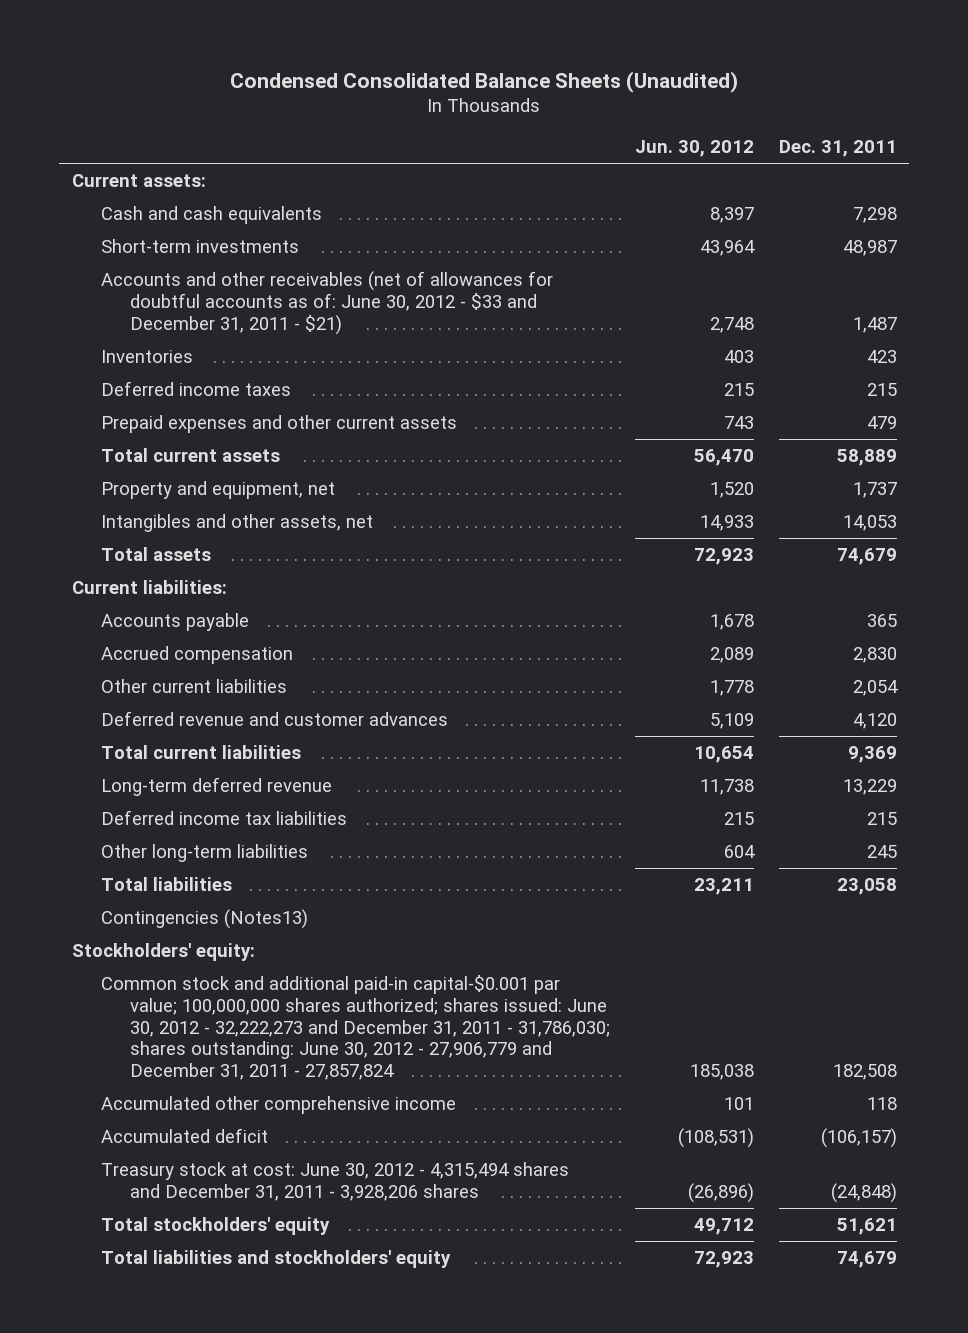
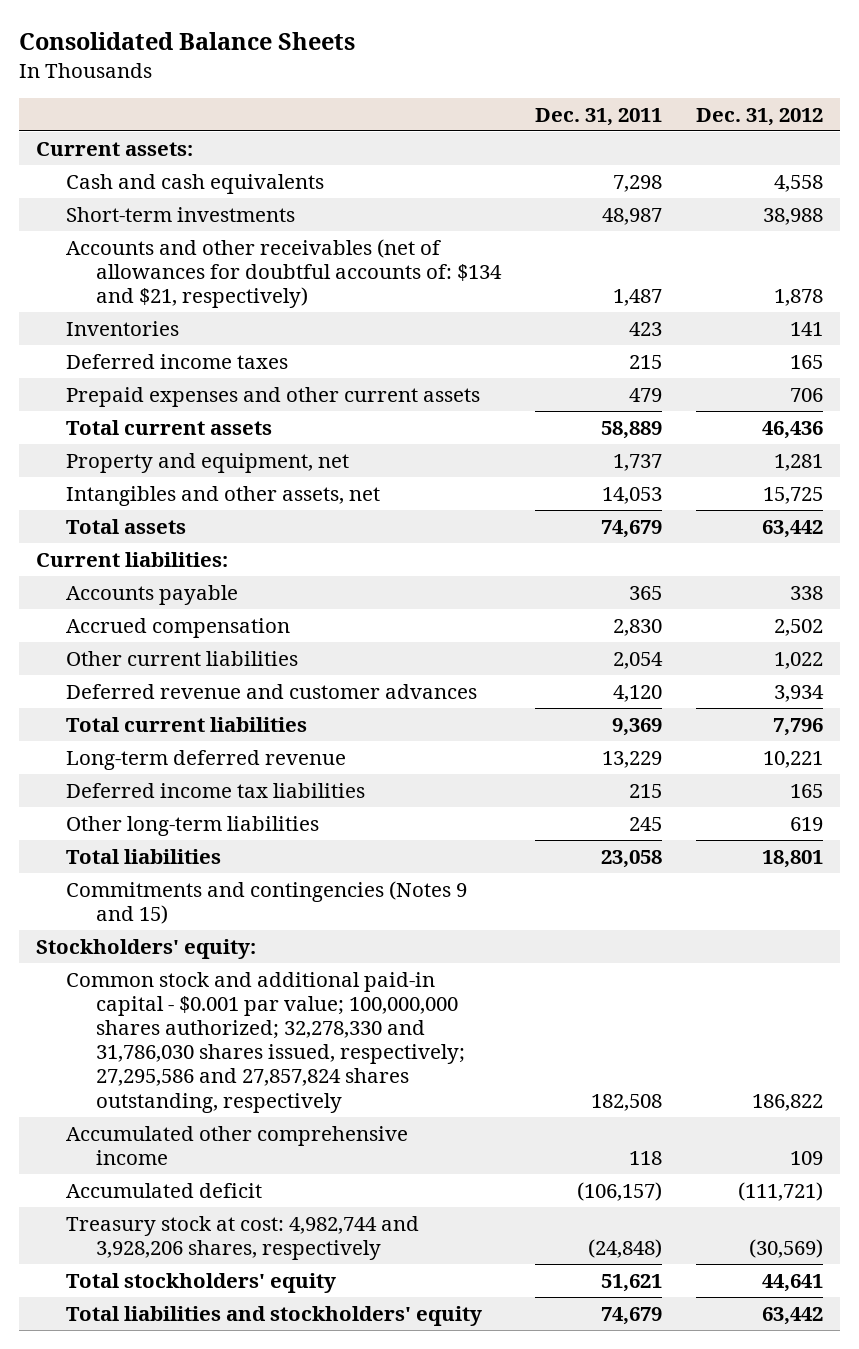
[230,70,739,93] Condensed Consolidated Balance Sheets (Unaudited) -> [18,32,355,51] Consolidated Balance Sheets
[634,140,754,158] Jun. 30, 2012 -> none
none -> [695,107,823,126] Dec. 31, 2012
[100,270,553,335] Accounts and other receivables (net of allowances for doubtful accounts as of: June 30, 2012 - $33 and December 31, 2011 - $21) -> [65,238,503,309] Accounts and other receivables (net of allowances for doubtful accounts of: $134 and $21, respectively)
[100,908,308,929] Contingencies (Notes13) -> [65,880,467,924] Commitments and contingencies (Notes 9 and 15)
[100,974,610,1081] Common stock and additional paid-in capital-$0.001 par value; 100,000,000 shares authorized; shares issued: June 30, 2012 - 32,222,273 and December 31, 2011 - 31,786,030; shares outstanding: June 30, 2012 - 27,906,779 and December 31, 2011 - 27,857,824 -> [65,971,466,1113] Common stock and additional paid-in capital - $0.001 par value; 100,000,000 shares authorized; 32,278,330 and 31,786,030 shares issued, respectively; 27,295,586 and 27,857,824 shares outstanding, respectively
[100,1161,569,1201] Treasury stock at cost: June 30, 2012 - 4,315,494 shares and December 31, 2011 - 3,928,206 shares -> [65,1215,419,1260] Treasury stock at cost: 4,982,744 and 3,928,206 shares, respectively

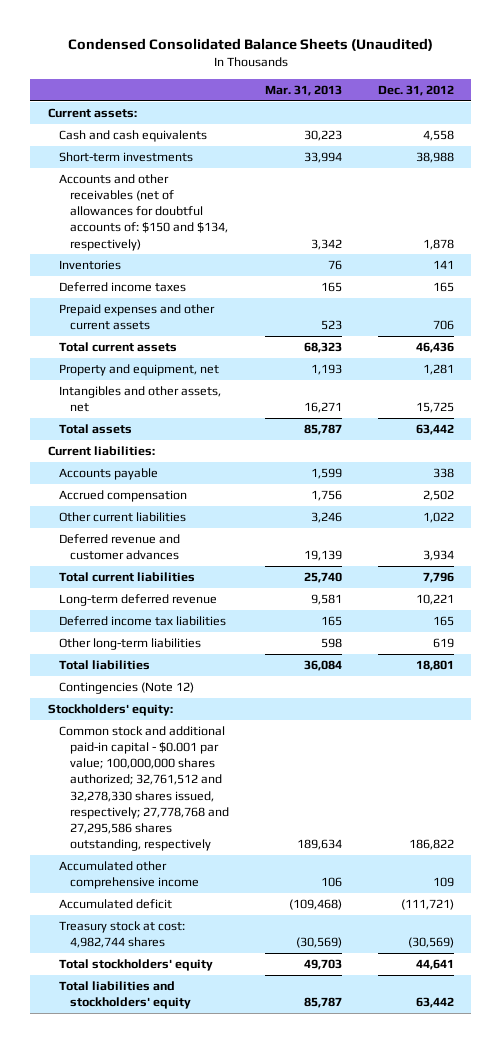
[18,32,355,51] Consolidated Balance Sheets -> [67,38,433,52] Condensed Consolidated Balance Sheets (Unaudited)
[535,107,663,126] Dec. 31, 2011 -> none
none -> [264,84,342,96] Mar. 31, 2013
[65,238,503,309] Accounts and other receivables (net of allowances for doubtful accounts of: $134 and $21, respectively) -> [58,174,229,251] Accounts and other receivables (net of allowances for doubtful accounts of: $150 and $134, respectively)
[65,880,467,924] Commitments and contingencies (Notes 9 and 15) -> [58,682,194,695] Contingencies (Note 12)
[65,971,466,1113] Common stock and additional paid-in capital - $0.001 par value; 100,000,000 shares authorized; 32,278,330 and 31,786,030 shares issued, respectively; 27,295,586 and 27,857,824 shares outstanding, respectively -> [58,726,230,851] Common stock and additional paid-in capital - $0.001 par value; 100,000,000 shares authorized; 32,761,512 and 32,278,330 shares issued, respectively; 27,778,768 and 27,295,586 shares outstanding, respectively
[65,1215,419,1260] Treasury stock at cost: 4,982,744 and 3,928,206 shares, respectively -> [58,921,185,949] Treasury stock at cost: 4,982,744 shares

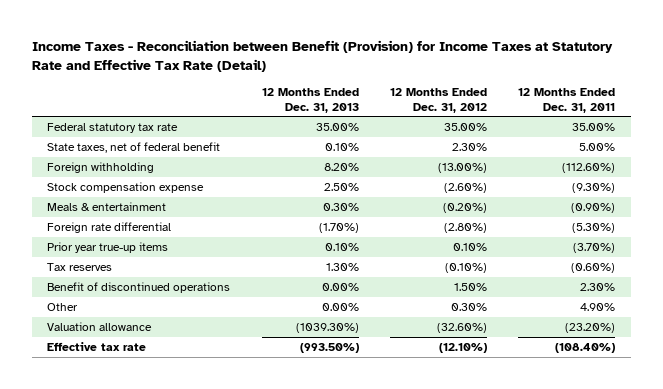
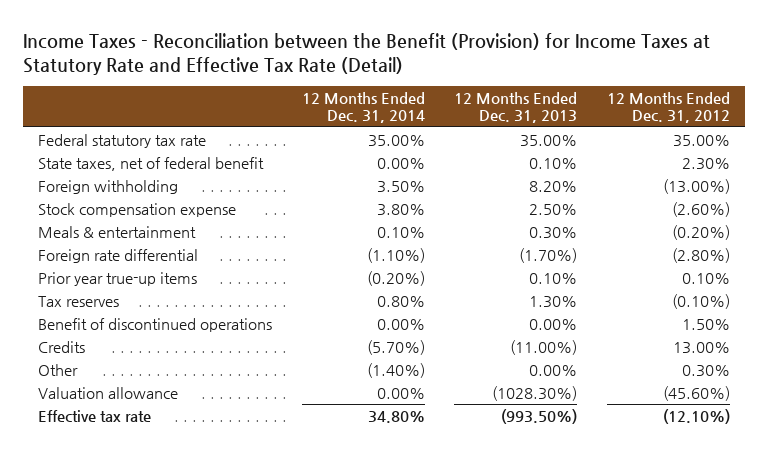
[31,39,613,72] Income Taxes - Reconciliation between Benefit (Provision) for Income Taxes at Statutory Rate and Effective Tax Rate (Detail) -> [23,33,711,75] Income Taxes - Reconciliation between the Benefit (Provision) for Income Taxes at Statutory Rate and Effective Tax Rate (Detail)
[518,88,616,113] 12 Months Ended Dec. 31, 2011 -> none
none -> [301,91,425,124] 12 Months Ended Dec. 31, 2014
none -> [38,341,86,354] Credits
[295,323,359,334] (1039.30%) -> [492,386,578,402] (1028.30%)
[436,323,487,334] (32.60%) -> [663,386,731,402] (45.60%)

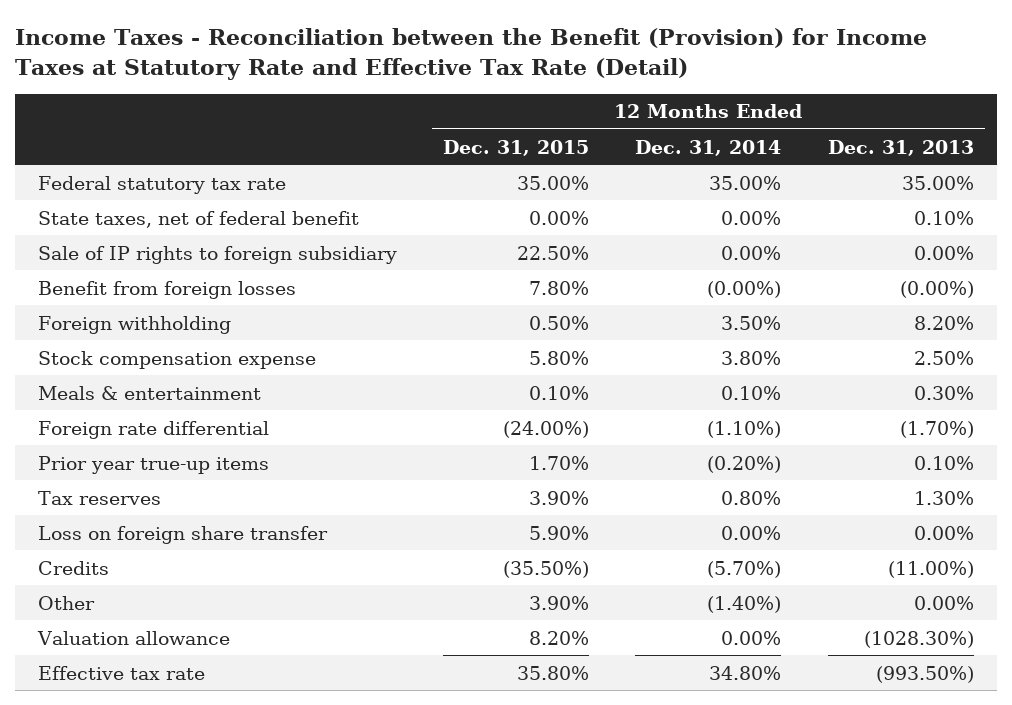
[607,91,731,124] 12 Months Ended Dec. 31, 2012 -> none
none -> [443,139,590,156] Dec. 31, 2015
none -> [38,245,398,264] Sale of IP rights to foreign subsidiary
none -> [38,280,297,299] Benefit from foreign losses
[38,318,273,333] Benefit of discontinued operations -> none
none -> [38,525,329,544] Loss on foreign share transfer

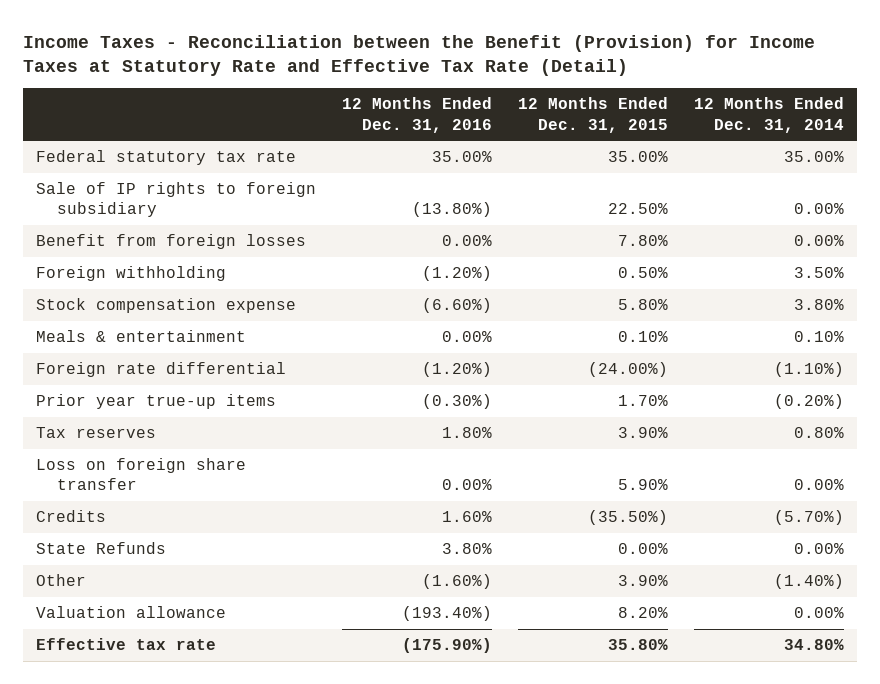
[827,139,974,156] Dec. 31, 2013 -> none
none -> [341,97,492,133] 12 Months Ended Dec. 31, 2016
[38,210,360,228] State taxes, net of federal benefit -> none
[707,280,782,298] (0.00%) -> [793,235,844,247] 0.00%
none -> [36,542,167,555] State Refunds

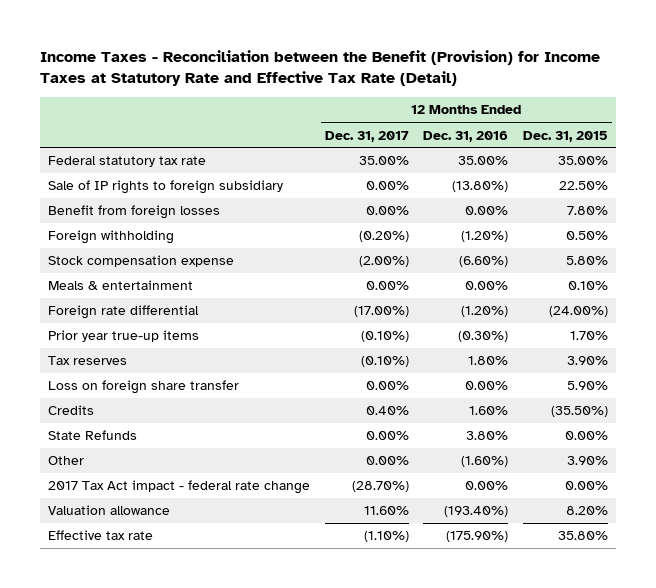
[693,97,844,133] 12 Months Ended Dec. 31, 2014 -> none
none -> [324,130,409,142] Dec. 31, 2017
none -> [47,480,310,495] 2017 Tax Act impact - federal rate change

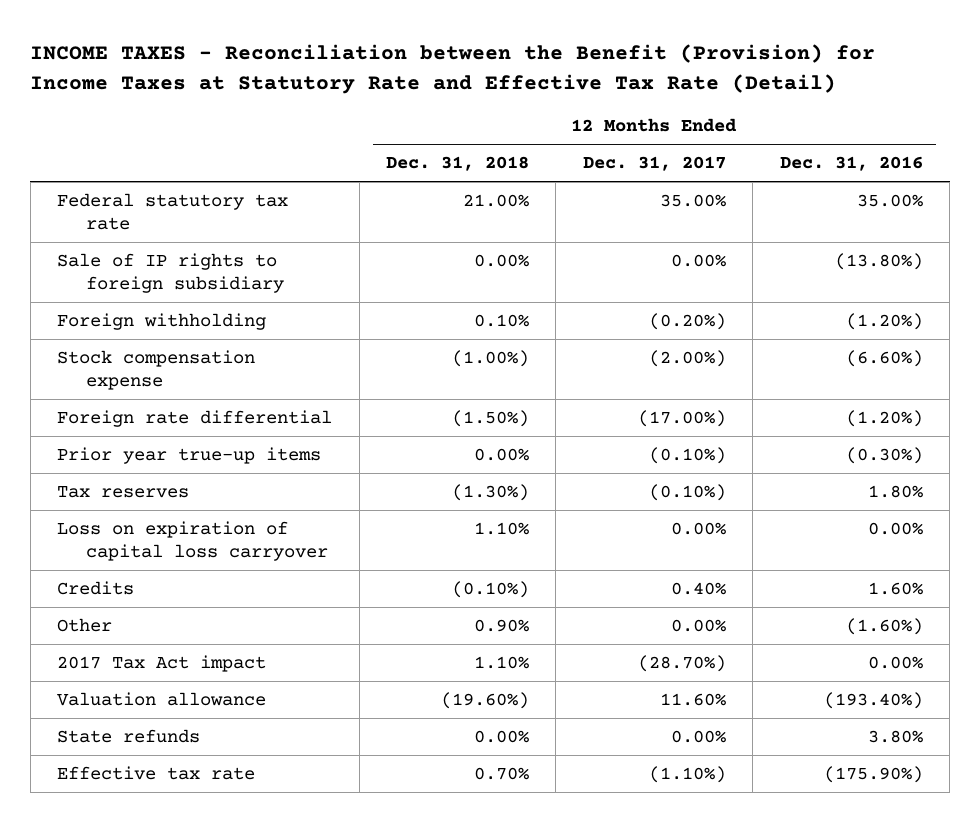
[40,49,601,87] Income Taxes - Reconciliation between the Benefit (Provision) for Income Taxes at Statutory Rate and Effective Tax Rate (Detail) -> [30,44,876,94] INCOME TAXES - Reconciliation between the Benefit (Provision) for Income Taxes at Statutory Rate and Effective Tax Rate (Detail)
[523,130,609,142] Dec. 31, 2015 -> none
none -> [386,156,530,172] Dec. 31, 2018
[47,205,220,220] Benefit from foreign losses -> none
[47,280,193,291] Meals & entertainment -> none
[47,380,239,395] Loss on foreign share transfer -> [57,520,328,562] Loss on expiration of capital loss carryover
[47,430,137,441] State Refunds -> none
[47,480,310,495] 2017 Tax Act impact - federal rate change -> [57,654,267,672] 2017 Tax Act impact
none -> [57,728,201,743] State refunds

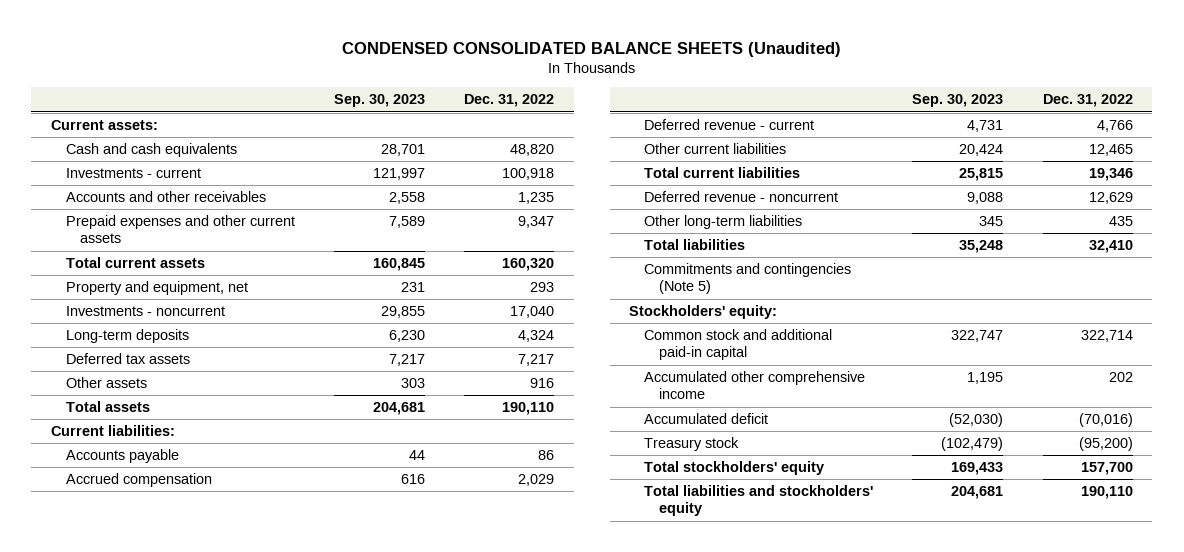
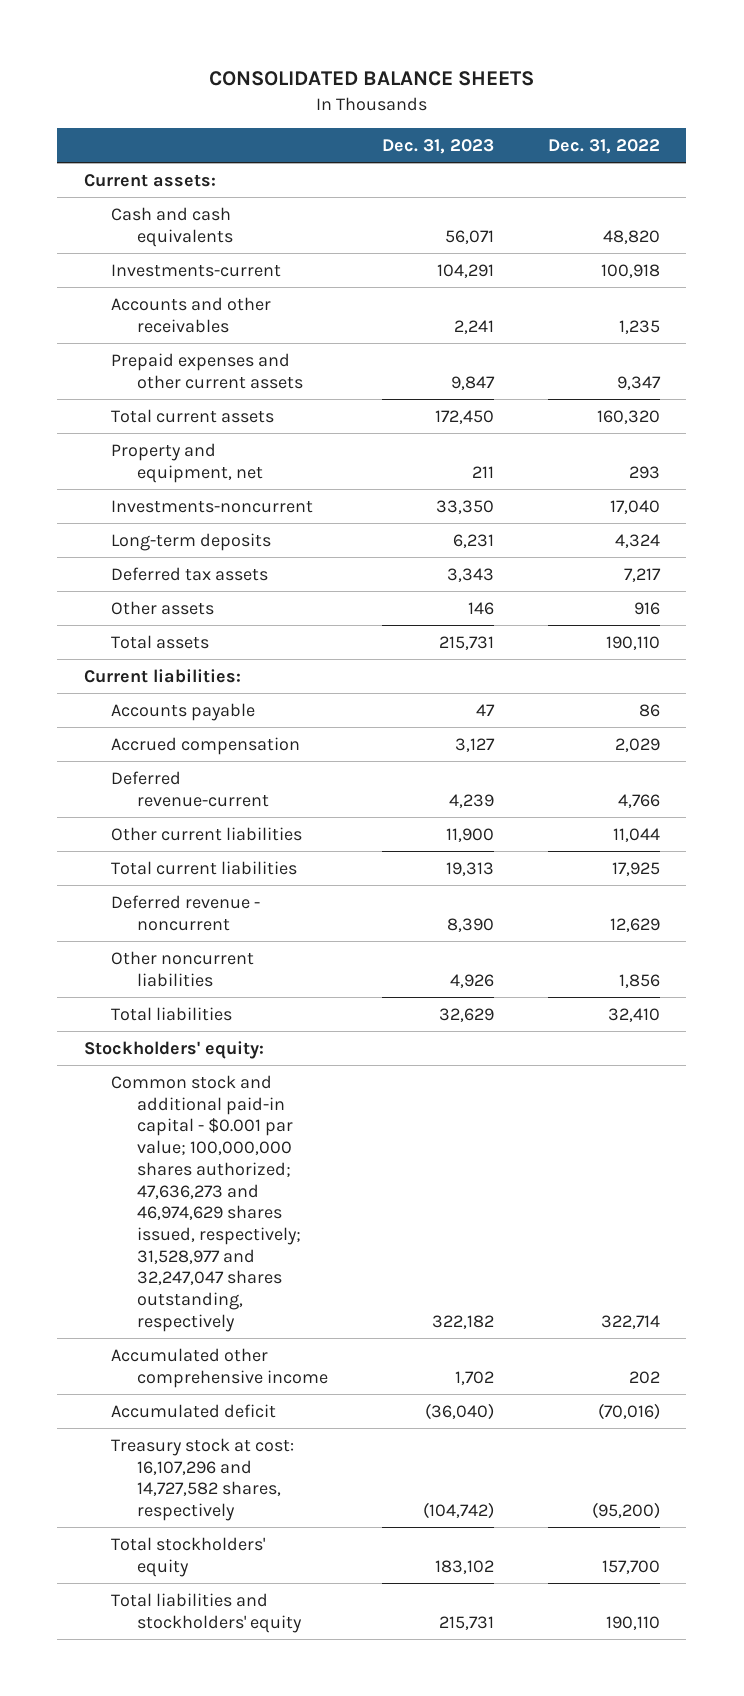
[341,41,841,57] CONDENSED CONSOLIDATED BALANCE SHEETS (Unaudited) -> [208,71,534,87] CONSOLIDATED BALANCE SHEETS
[333,94,425,108] Sep. 30, 2023 -> none
none -> [381,138,494,154] Dec. 31, 2023
[65,168,201,179] Investments - current -> [110,263,281,277] Investments-current
[65,306,225,317] Investments - noncurrent -> [110,499,313,513] Investments-noncurrent
[643,119,814,131] Deferred revenue - current -> [110,770,270,807] Deferred revenue-current
[1088,144,1133,157] 12,465 -> [612,827,660,842] 11,044
[1088,168,1133,182] 19,346 -> [611,861,660,876] 17,925
[643,215,802,230] Other long-term liabilities -> [110,950,254,987] Other noncurrent liabilities
[1108,216,1133,227] 435 -> [618,973,660,988] 1,856
[643,263,851,295] Commitments and contingencies (Note 5) -> none
[643,329,832,361] Common stock and additional paid-in capital -> [110,1074,302,1332] Common stock and additional paid-in capital - $0.001 par value; 100,000,000 shares authorized; 47,636,273 and 46,974,629 shares issued, respectively; 31,528,977 and 32,247,047 shares outstanding, respectively
[643,437,739,452] Treasury stock -> [110,1437,294,1522] Treasury stock at cost: 16,107,296 and 14,727,582 shares, respectively

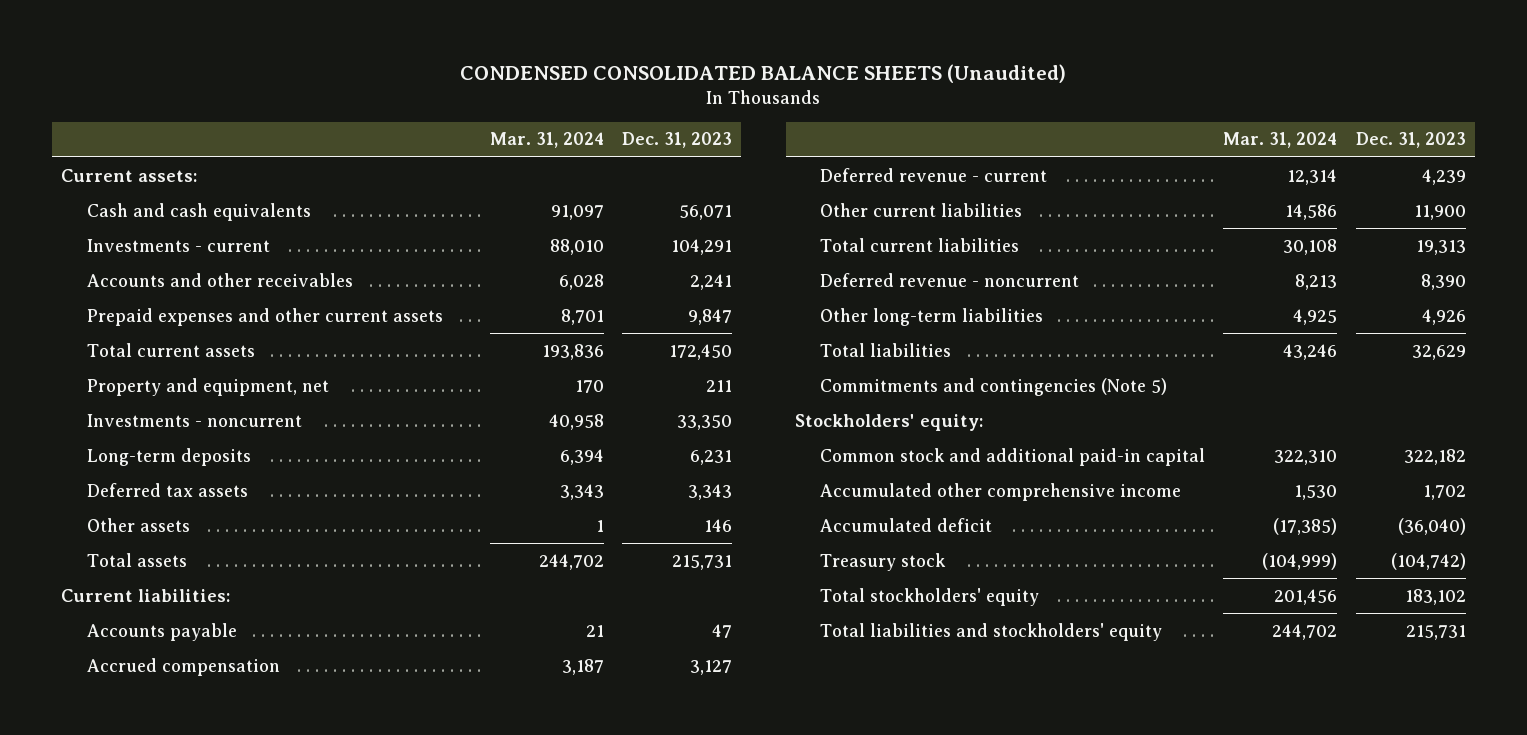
[208,71,534,87] CONSOLIDATED BALANCE SHEETS -> [460,63,1067,83] CONDENSED CONSOLIDATED BALANCE SHEETS (Unaudited)
[547,138,660,154] Dec. 31, 2022 -> none
none -> [489,132,604,149] Mar. 31, 2024
[110,263,281,277] Investments-current -> [86,238,270,252] Investments - current
[110,499,313,513] Investments-noncurrent -> [86,413,302,427] Investments - noncurrent
[110,770,270,807] Deferred revenue-current -> [820,167,1048,182] Deferred revenue - current
[110,950,254,987] Other noncurrent liabilities -> [820,307,1044,326] Other long-term liabilities
none -> [820,377,1168,396] Commitments and contingencies (Note 5)
[110,1074,302,1332] Common stock and additional paid-in capital - $0.001 par value; 100,000,000 shares authorized; 47,636,273 and 46,974,629 shares issued, respectively; 31,528,977 and 32,247,047 shares outstanding, respectively -> [820,447,1206,466] Common stock and additional paid-in capital
[110,1437,294,1522] Treasury stock at cost: 16,107,296 and 14,727,582 shares, respectively -> [820,552,947,571] Treasury stock

